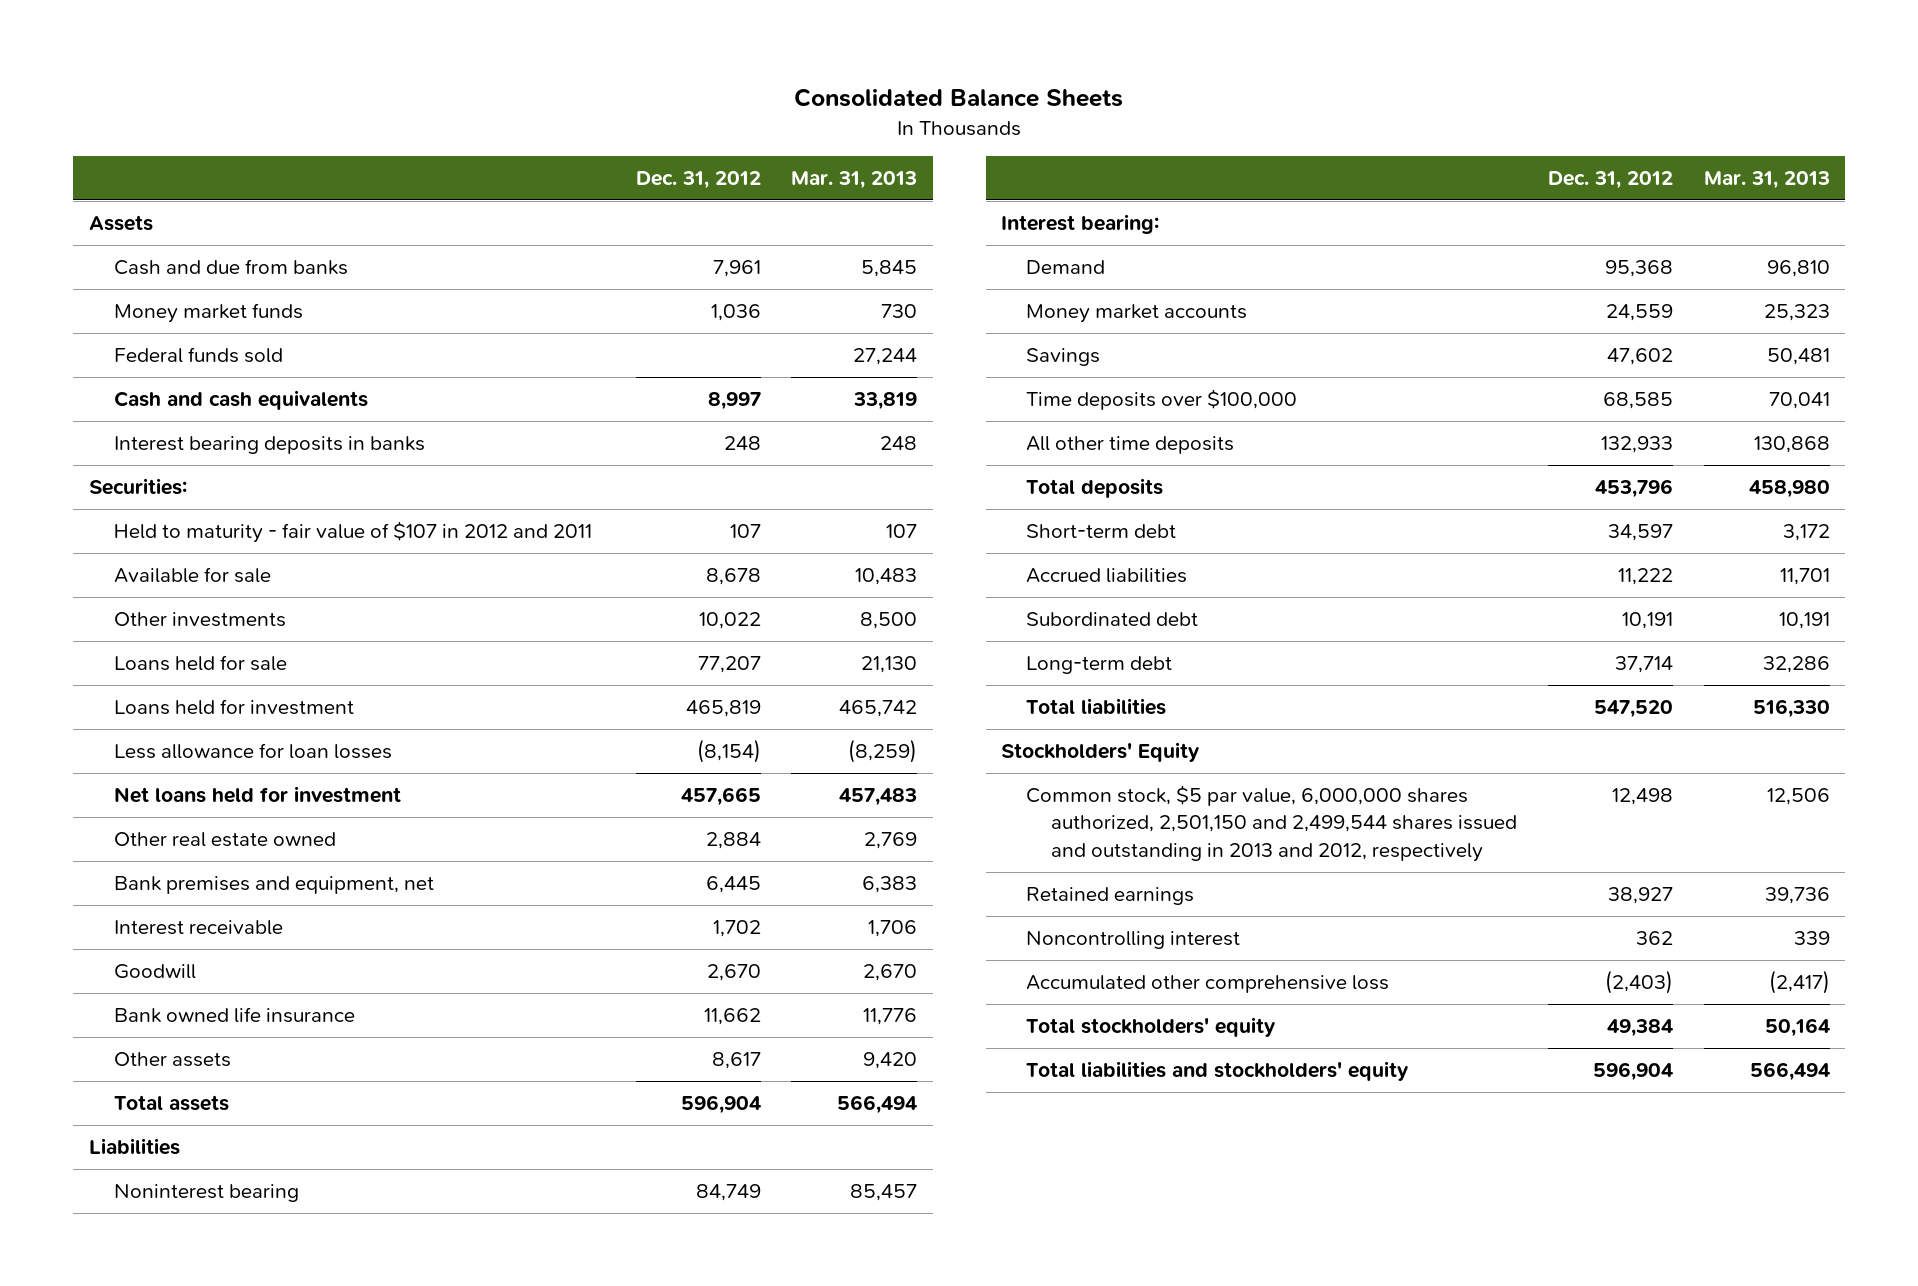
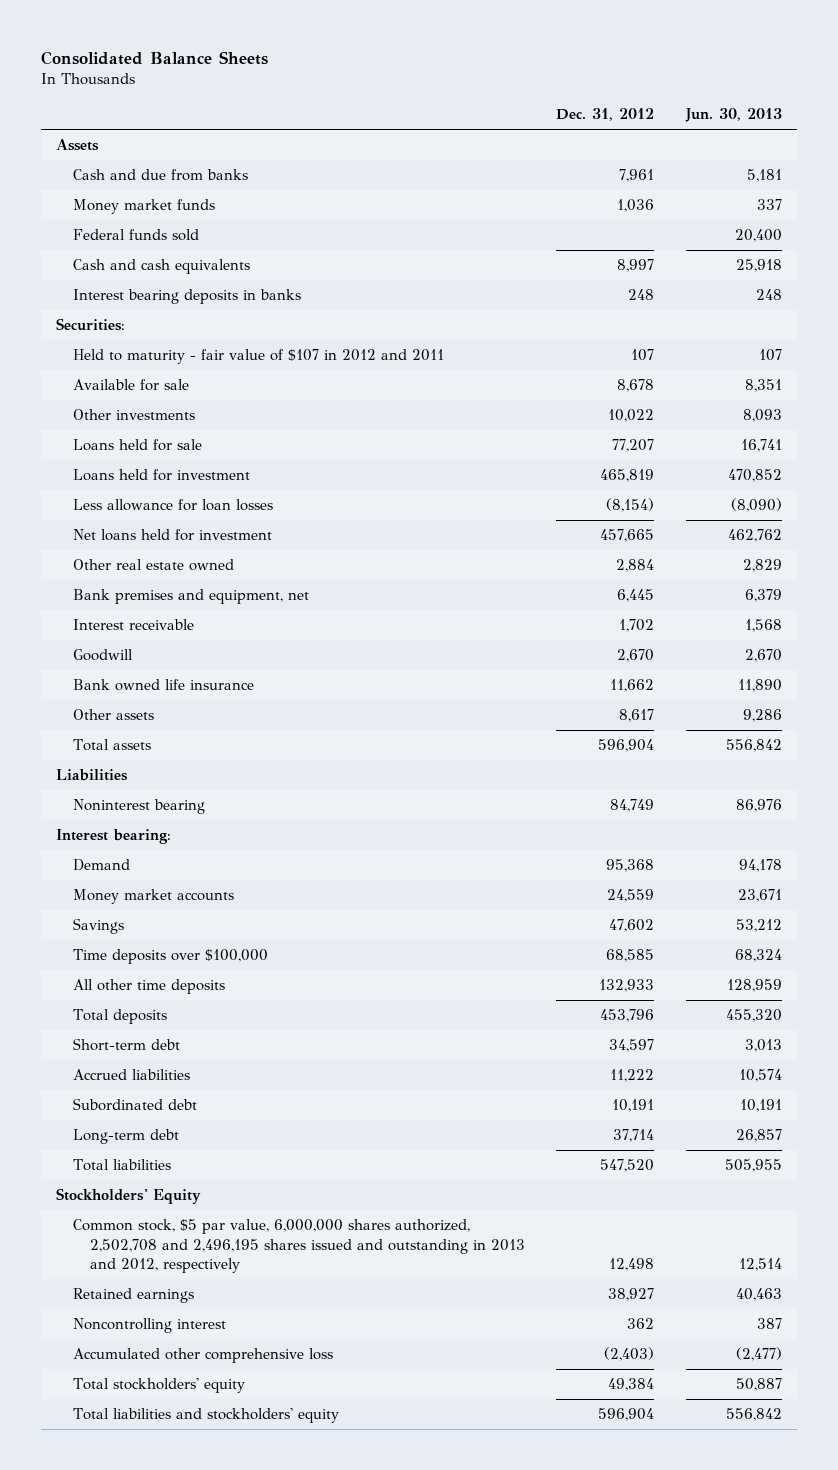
[791,171,918,190] Mar. 31, 2013 -> none
none -> [684,108,782,123] Jun. 30, 2013
[1026,785,1518,862] Common stock, $5 par value, 6,000,000 shares authorized, 2,501,150 and 2,499,544 shares issued and outstanding in 2013 and 2012, respectively -> [73,1219,526,1273] Common stock, $5 par value, 6,000,000 shares authorized, 2,502,708 and 2,496,195 shares issued and outstanding in 2013 and 2012, respectively

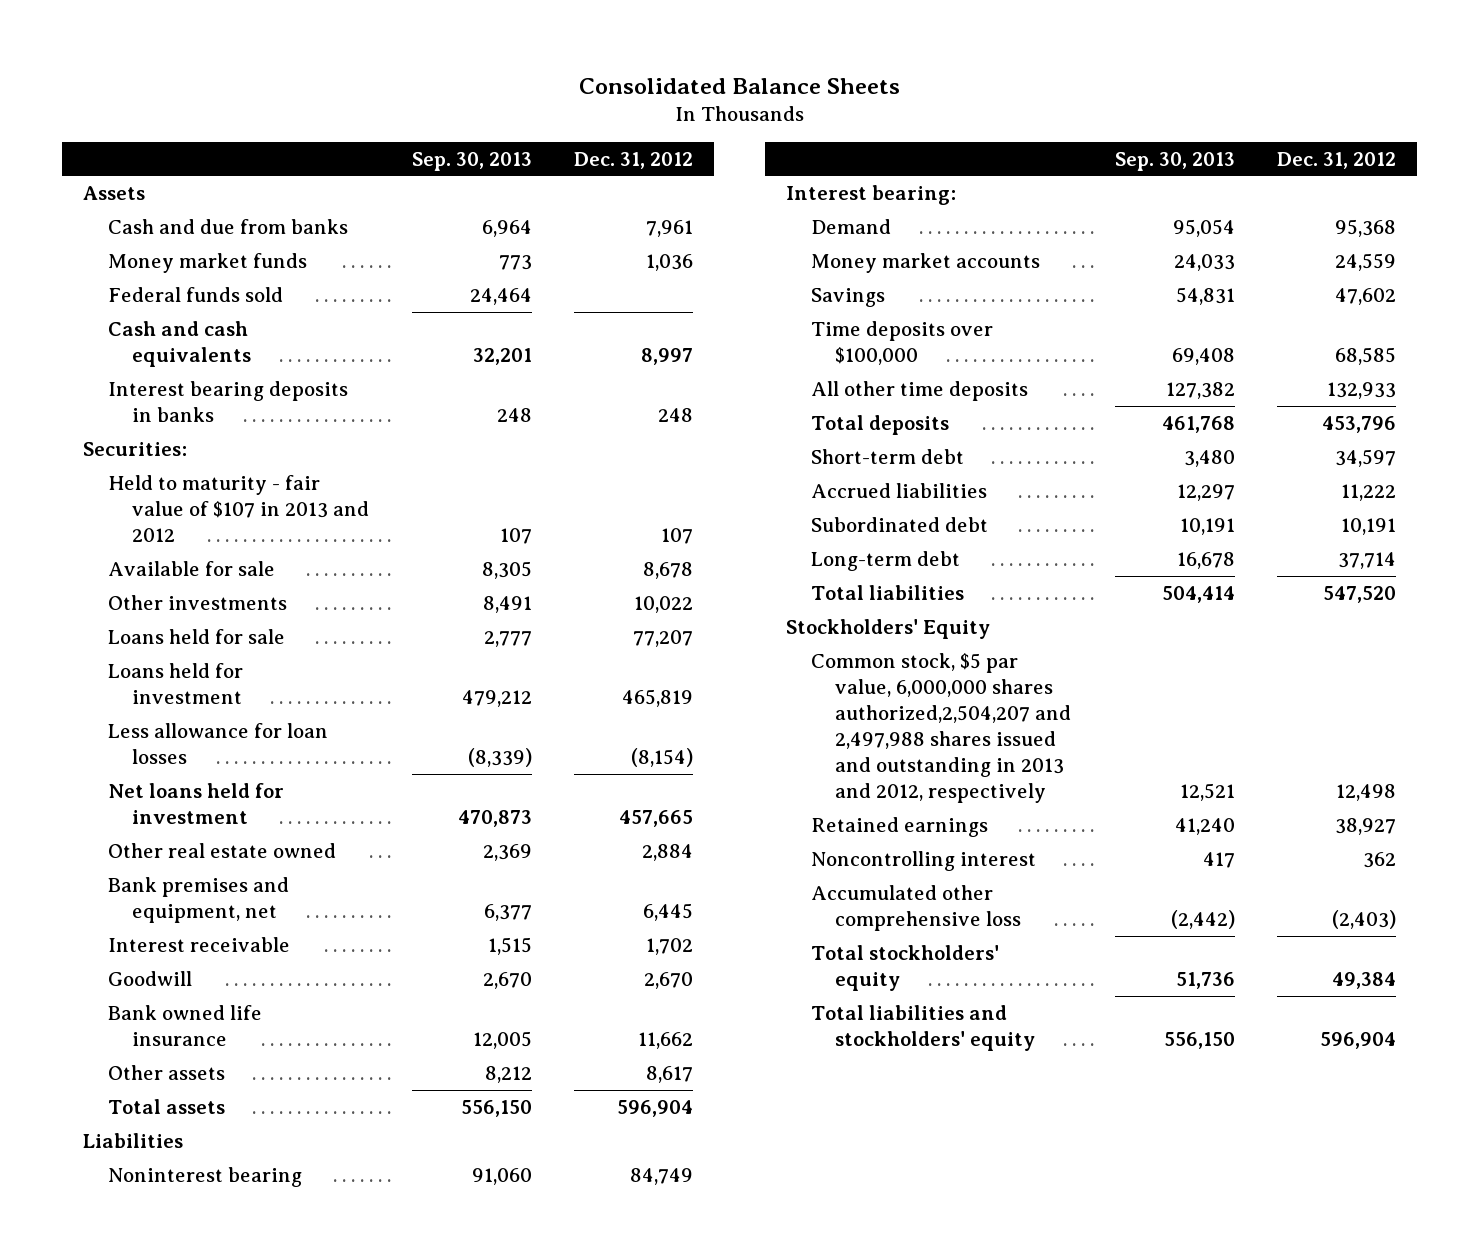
[684,108,782,123] Jun. 30, 2013 -> none
none -> [411,151,532,171] Sep. 30, 2013
[73,349,445,365] Held to maturity - fair value of $107 in 2012 and 2011 -> [107,474,370,543] Held to maturity - fair value of $107 in 2013 and 2012
[73,1219,526,1273] Common stock, $5 par value, 6,000,000 shares authorized, 2,502,708 and 2,496,195 shares issued and outstanding in 2013 and 2012, respectively -> [810,652,1072,804] Common stock, $5 par value, 6,000,000 shares authorized,2,504,207 and 2,497,988 shares issued and outstanding in 2013 and 2012, respectively

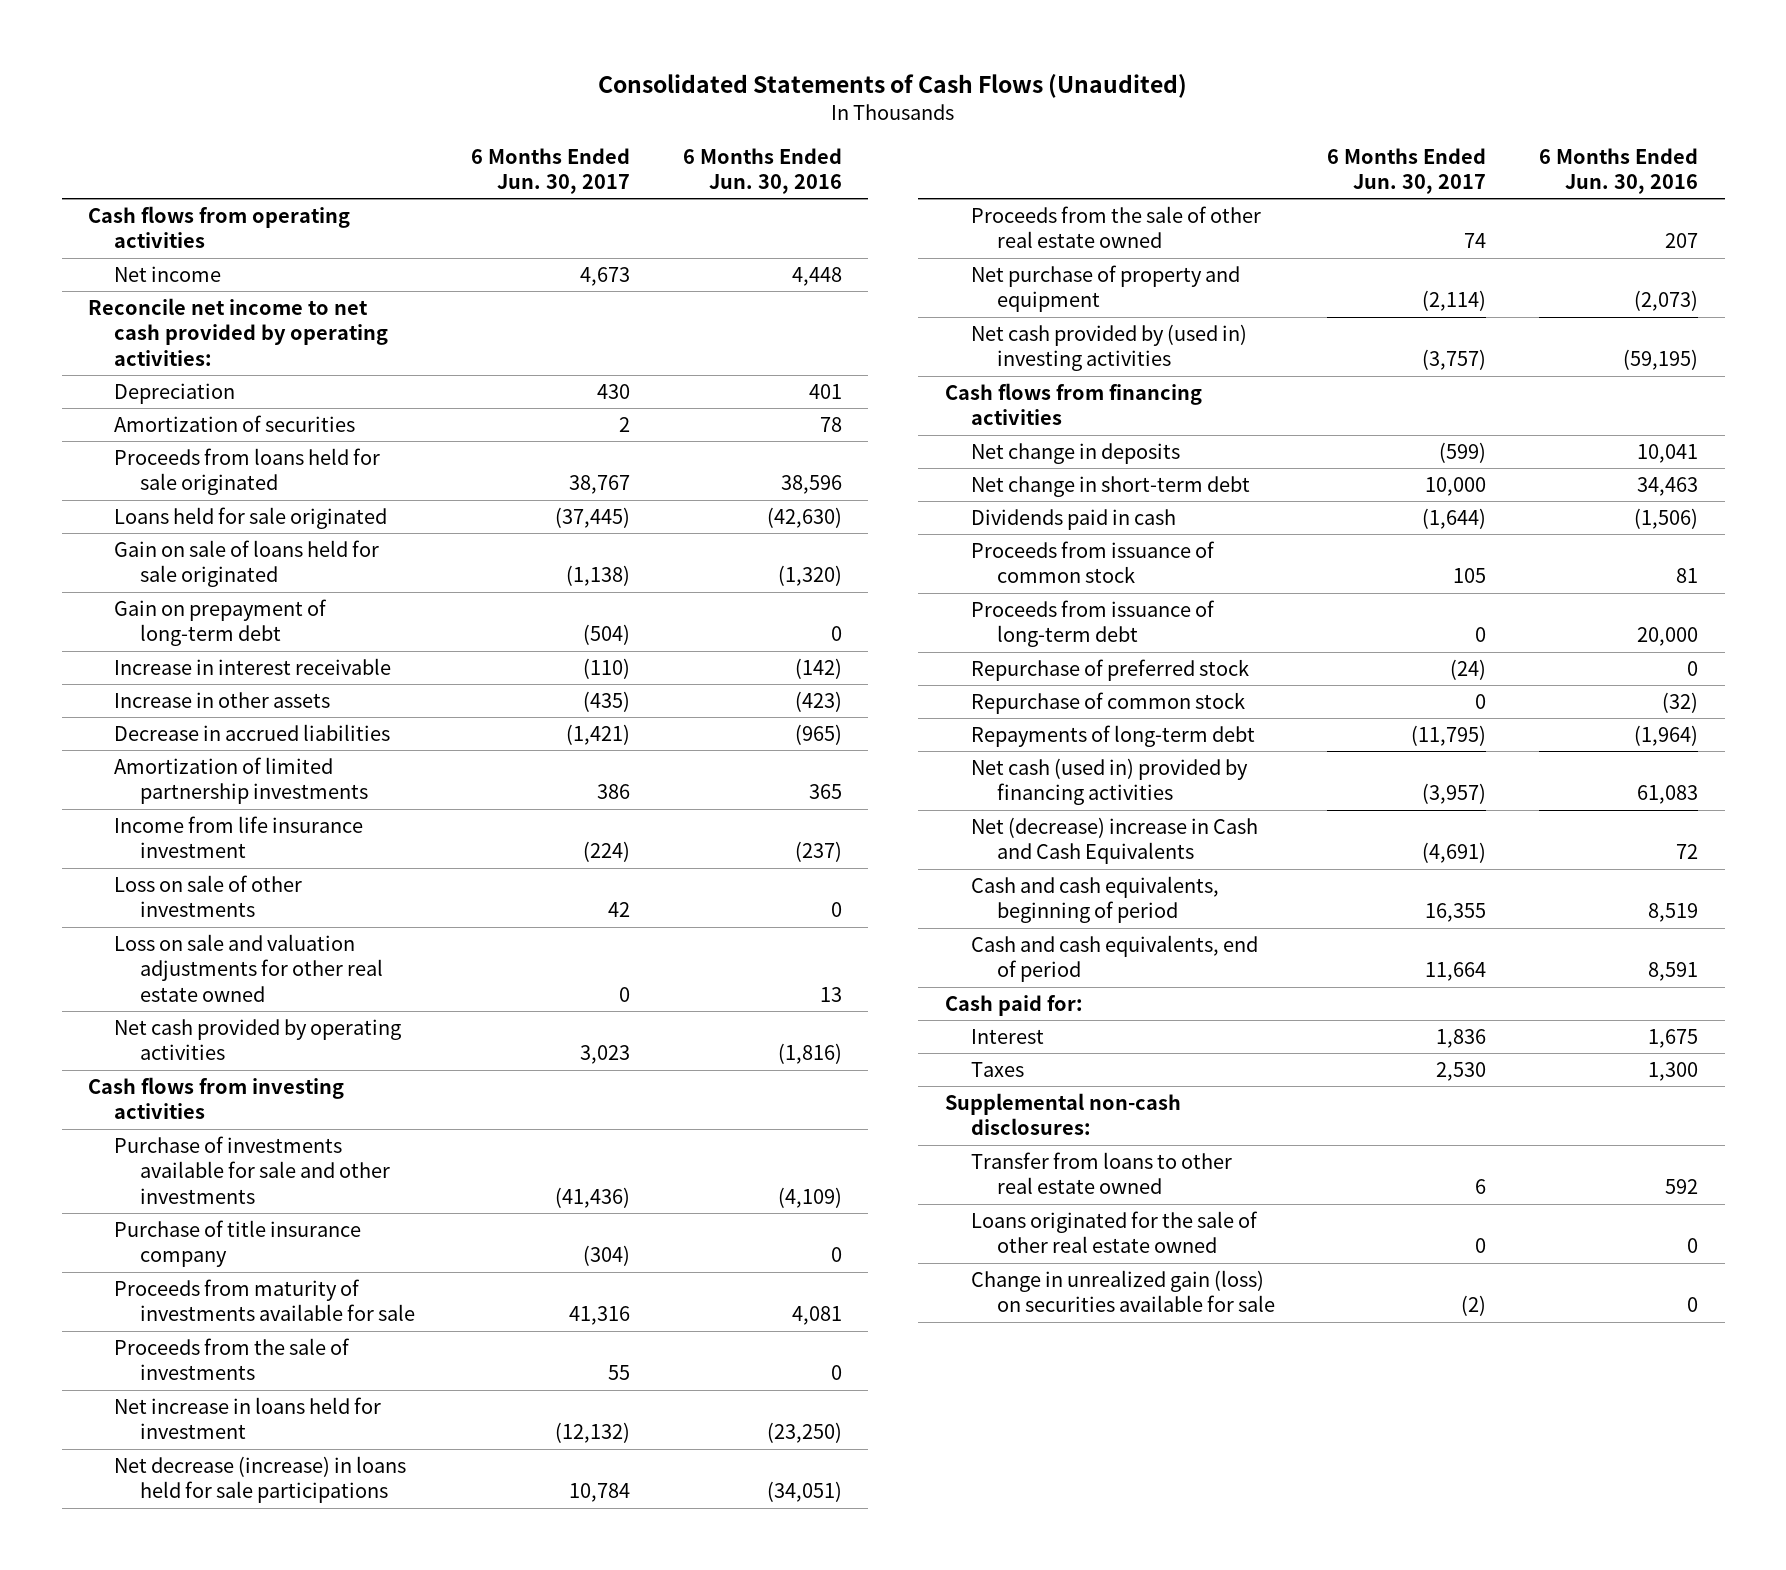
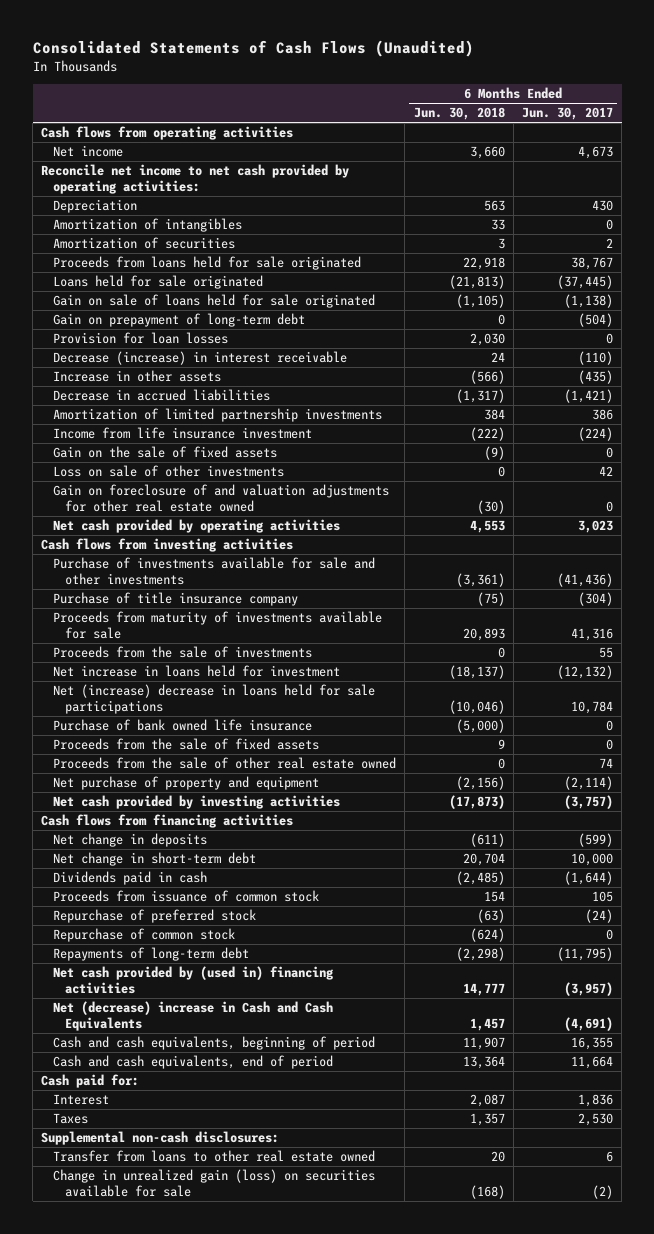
[682,147,842,195] 6 Months Ended Jun. 30, 2016 -> none
none -> [413,107,505,121] Jun. 30, 2018
none -> [53,218,243,233] Amortization of intangibles
none -> [53,332,229,345] Provision for loan losses
[114,657,392,675] Increase in interest receivable -> [53,351,348,366] Decrease (increase) in interest receivable
none -> [53,446,278,459] Gain on the sale of fixed assets
[114,933,384,1002] Loss on sale and valuation adjustments for other real estate owned -> [53,484,390,512] Gain on foreclosure of and valuation adjustments for other real estate owned
[114,1455,407,1504] Net decrease (increase) in loans held for sale participations -> [53,684,376,714] Net (increase) decrease in loans held for sale participations
none -> [53,719,313,732] Purchase of bank owned life insurance
none -> [53,738,320,751] Proceeds from the sale of fixed assets
[970,323,1247,372] Net cash provided by (used in) investing activities -> [53,795,341,810] Net cash provided by investing activities
[970,599,1215,648] Proceeds from issuance of long-term debt -> none
[970,757,1248,806] Net cash (used in) provided by financing activities -> [53,966,335,994] Net cash provided by (used in) financing activities
[970,1210,1258,1254] Loans originated for the sale of other real estate owned -> none

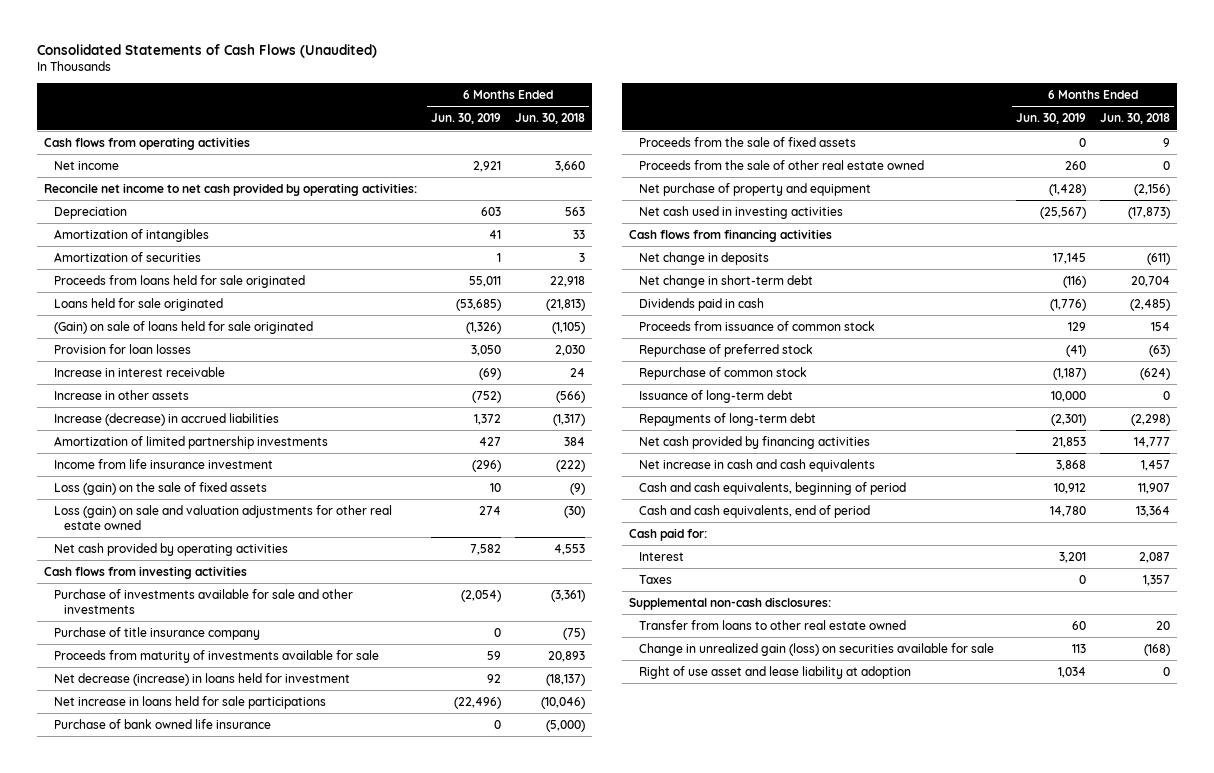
[522,107,614,121] Jun. 30, 2017 -> none
none -> [430,112,501,124] Jun. 30, 2019
[53,313,306,328] Gain on prepayment of long-term debt -> none
[53,294,376,309] Gain on sale of loans held for sale originated -> [53,320,313,334] (Gain) on sale of loans held for sale originated
[53,351,348,366] Decrease (increase) in interest receivable -> [53,366,225,377] Increase in interest receivable
[53,389,271,402] Decrease in accrued liabilities -> [53,412,279,426] Increase (decrease) in accrued liabilities
[53,465,285,478] Loss on sale of other investments -> none
[53,446,278,459] Gain on the sale of fixed assets -> [53,481,267,495] Loss (gain) on the sale of fixed assets
[53,484,390,512] Gain on foreclosure of and valuation adjustments for other real estate owned -> [53,504,392,530] Loss (gain) on sale and valuation adjustments for other real estate owned
[53,646,313,659] Proceeds from the sale of investments -> none
[53,665,341,678] Net increase in loans held for investment -> [53,672,350,686] Net decrease (increase) in loans held for investment
[53,684,376,714] Net (increase) decrease in loans held for sale participations -> [53,695,326,709] Net increase in loans held for sale participations
[53,795,341,810] Net cash provided by investing activities -> [639,205,844,219] Net cash used in investing activities
none -> [639,389,794,403] Issuance of long-term debt
[53,966,335,994] Net cash provided by (used in) financing activities -> [639,435,871,449] Net cash provided by financing activities
[53,1001,334,1031] Net (decrease) increase in Cash and Cash Equivalents -> [639,458,876,472] Net increase in cash and cash equivalents
none -> [639,665,912,679] Right of use asset and lease liability at adoption

